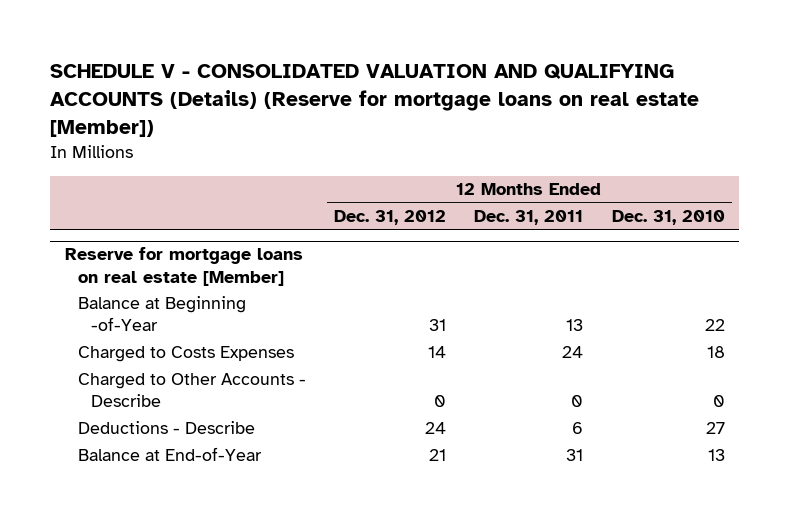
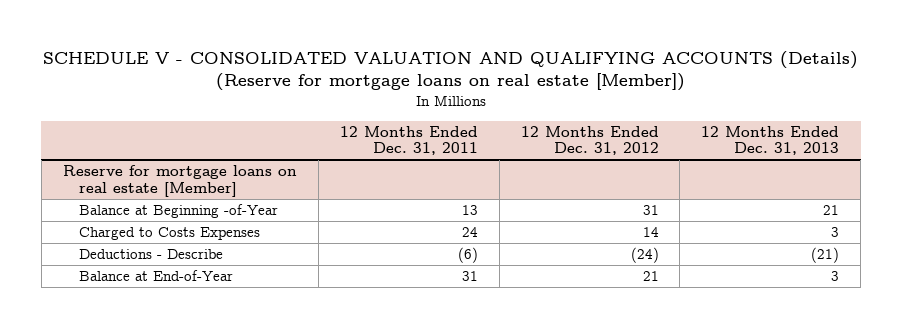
[611,209,725,225] Dec. 31, 2010 -> none
none -> [701,125,840,156] 12 Months Ended Dec. 31, 2013
[77,373,306,408] Charged to Other Accounts - Describe -> none
[425,422,447,435] 24 -> [630,246,659,263] (24)
[572,422,584,435] 6 -> [457,246,478,263] (6)

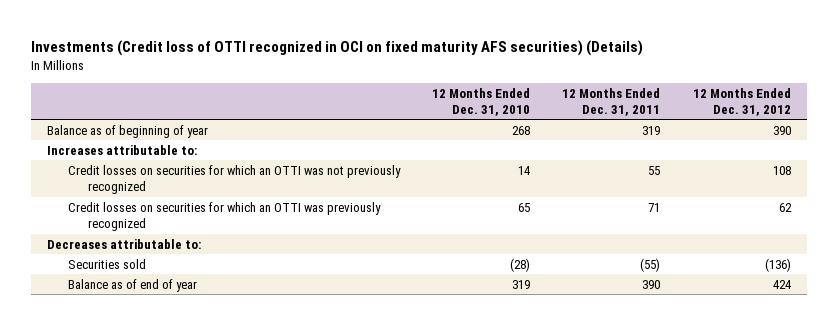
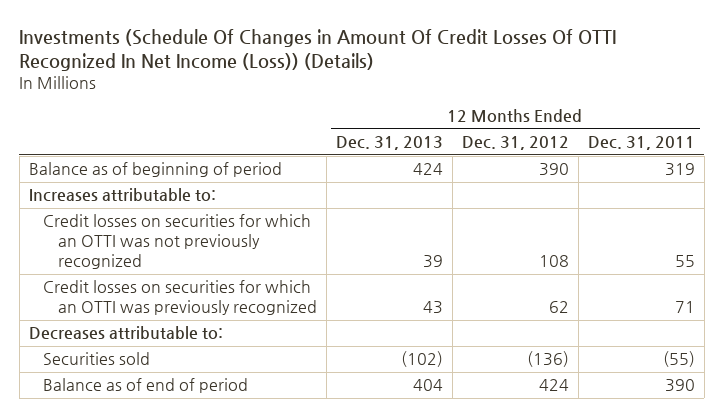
[31,39,644,56] Investments (Credit loss of OTTI recognized in OCI on fixed maturity AFS securities) (Details) -> [19,28,617,71] Investments (Schedule Of Changes in Amount Of Credit Losses Of OTTI Recognized In Net Income (Loss)) (Details)
[431,87,530,116] 12 Months Ended Dec. 31, 2010 -> none
none -> [335,136,443,151] Dec. 31, 2013
[47,124,209,138] Balance as of beginning of year -> [28,162,282,178] Balance as of beginning of period
[67,278,197,292] Balance as of end of year -> [43,378,249,394] Balance as of end of period

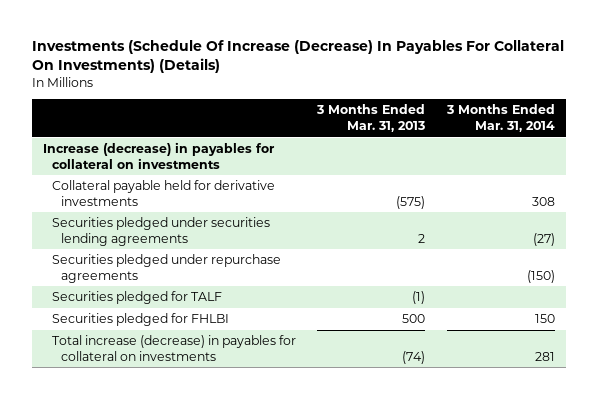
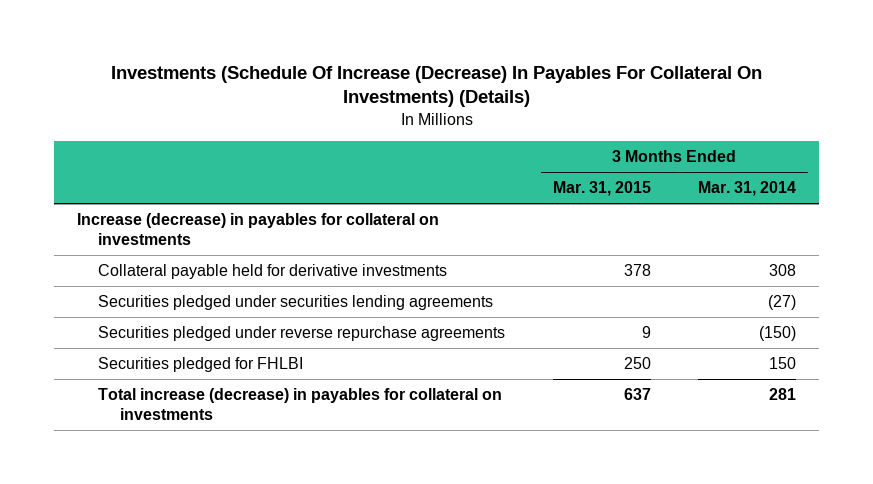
[316,104,426,133] 3 Months Ended Mar. 31, 2013 -> none
none -> [552,181,651,197] Mar. 31, 2015
[51,291,222,305] Securities pledged for TALF -> none
[51,254,281,283] Securities pledged under repurchase agreements -> [98,326,506,342] Securities pledged under reverse repurchase agreements

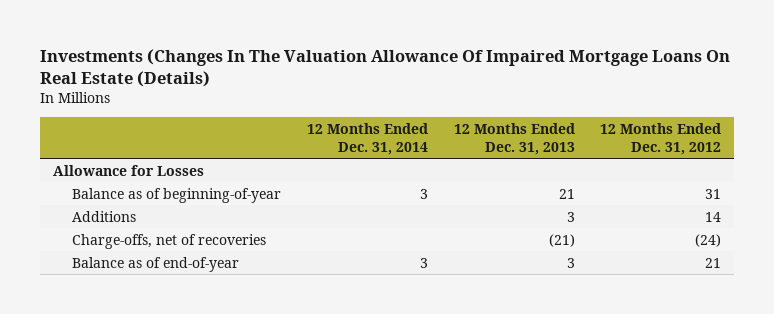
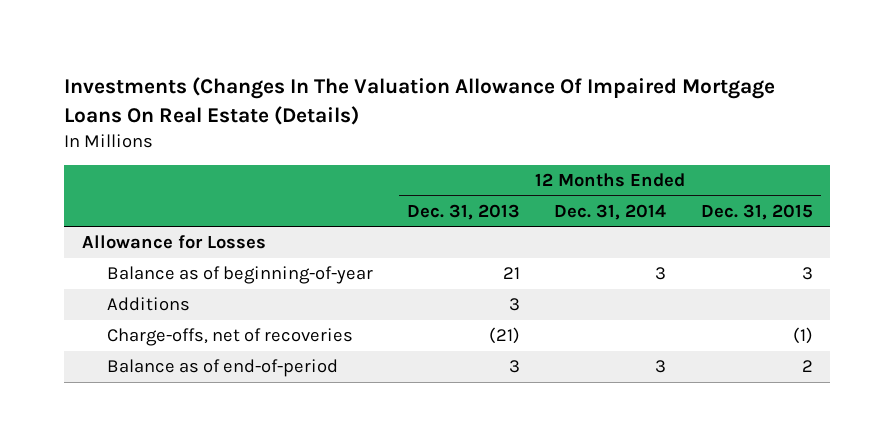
[600,123,722,155] 12 Months Ended Dec. 31, 2012 -> none
none -> [700,203,813,220] Dec. 31, 2015
[72,256,240,272] Balance as of end-of-year -> [107,359,339,378] Balance as of end-of-period

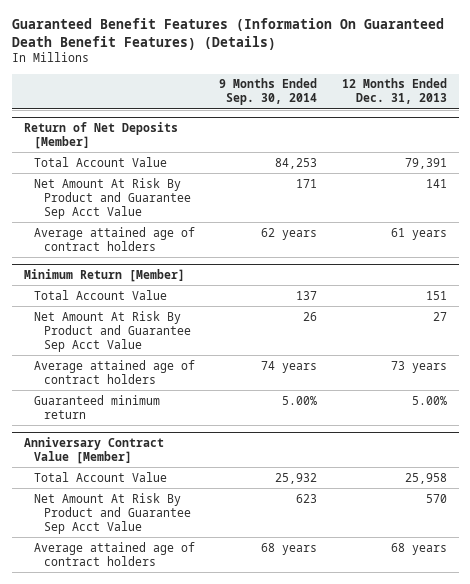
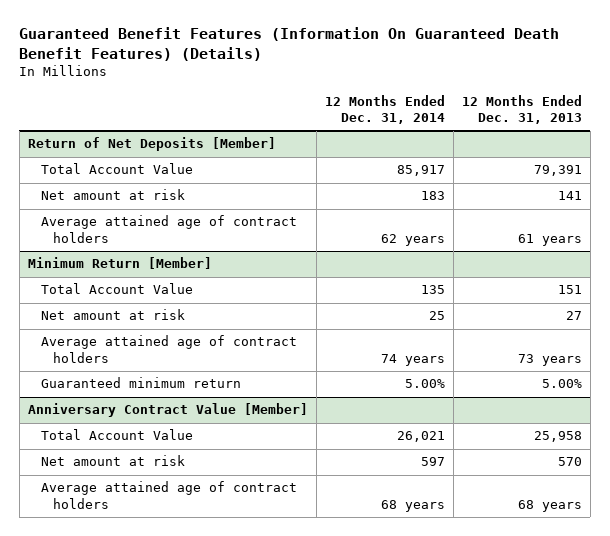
[219,78,318,106] 9 Months Ended Sep. 30, 2014 -> none
none -> [324,94,445,125] 12 Months Ended Dec. 31, 2014
[34,177,192,219] Net Amount At Risk By Product and Guarantee Sep Acct Value -> [40,189,185,201] Net amount at risk
[34,310,192,352] Net Amount At Risk By Product and Guarantee Sep Acct Value -> [40,309,185,321] Net amount at risk
[34,492,192,534] Net Amount At Risk By Product and Guarantee Sep Acct Value -> [40,455,185,467] Net amount at risk

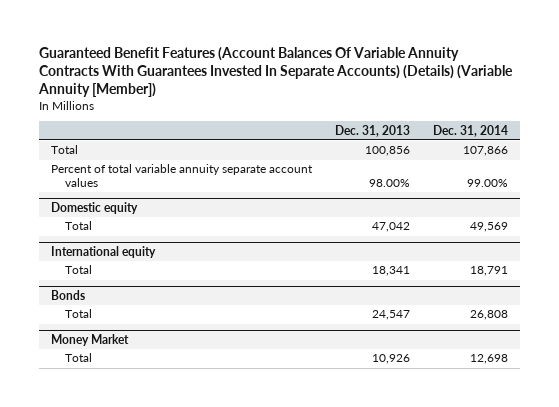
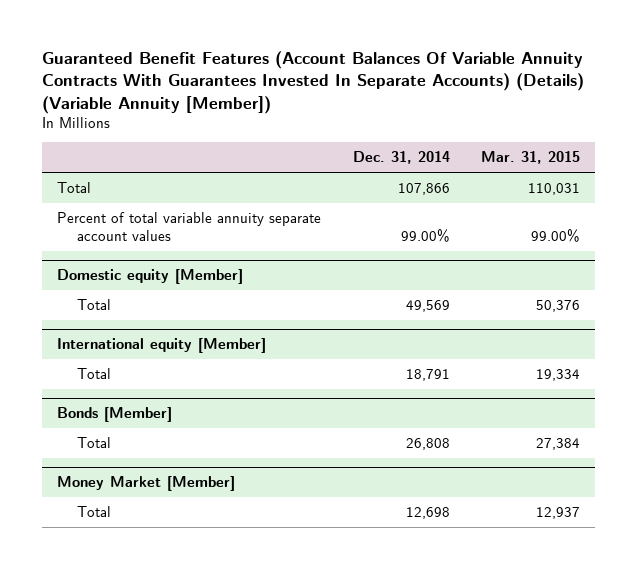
[335,124,411,137] Dec. 31, 2013 -> none
none -> [480,151,580,165] Mar. 31, 2015
[51,202,139,215] Domestic equity -> [57,269,244,285] Domestic equity [Member]
[51,246,157,259] International equity -> [57,338,267,354] International equity [Member]
[51,290,86,301] Bonds -> [57,407,173,423] Bonds [Member]
[51,334,130,347] Money Market -> [57,476,236,492] Money Market [Member]

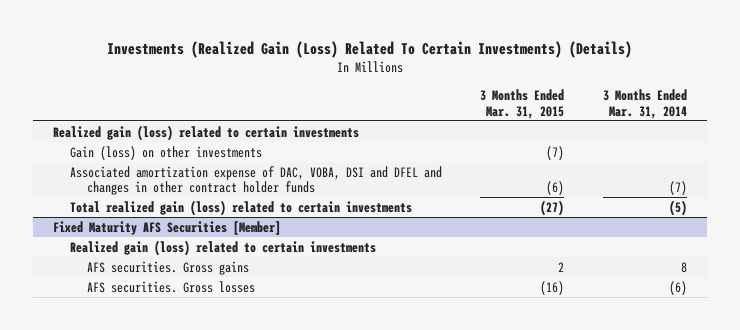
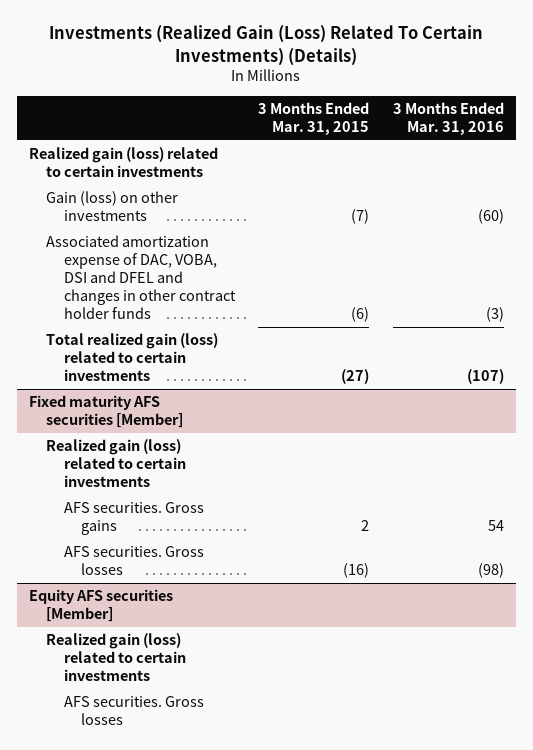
[603,89,688,119] 3 Months Ended Mar. 31, 2014 -> none
none -> [393,101,505,135] 3 Months Ended Mar. 31, 2016
[52,220,281,235] Fixed Maturity AFS Securities [Member] -> [28,395,184,429] Fixed maturity AFS securities [Member]
none -> [28,589,173,623] Equity AFS securities [Member]
none -> [46,633,186,682] Realized gain (loss) related to certain investments
none -> [63,696,204,726] AFS securities. Gross losses

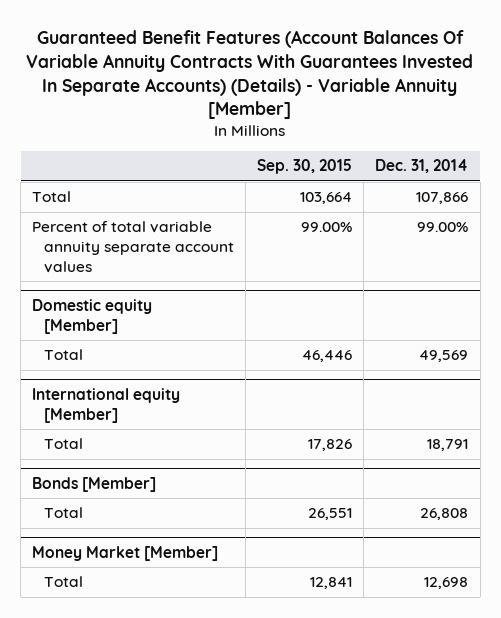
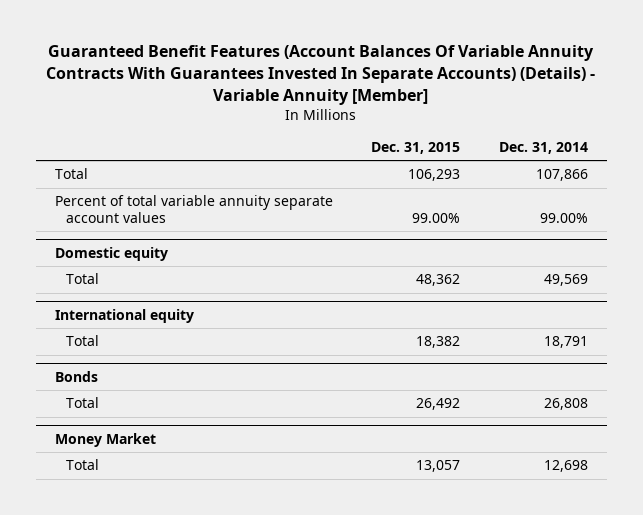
[257,159,353,175] Sep. 30, 2015 -> none
none -> [371,142,461,155] Dec. 31, 2015
[32,299,153,334] Domestic equity [Member] -> [54,246,168,261] Domestic equity
[32,388,181,423] International equity [Member] -> [54,308,194,323] International equity
[32,477,157,493] Bonds [Member] -> [54,370,98,382] Bonds
[32,546,219,562] Money Market [Member] -> [54,432,156,447] Money Market

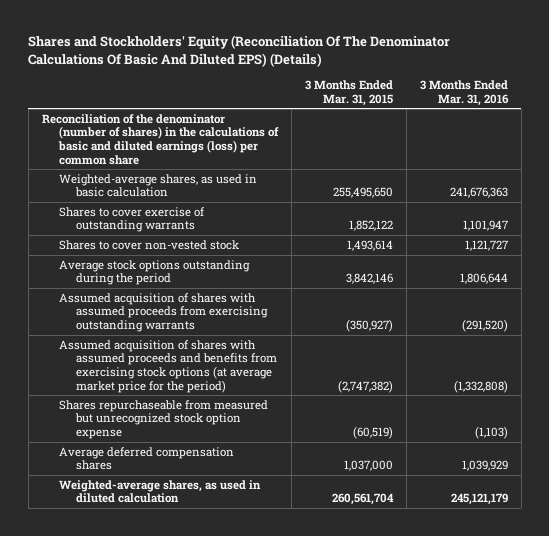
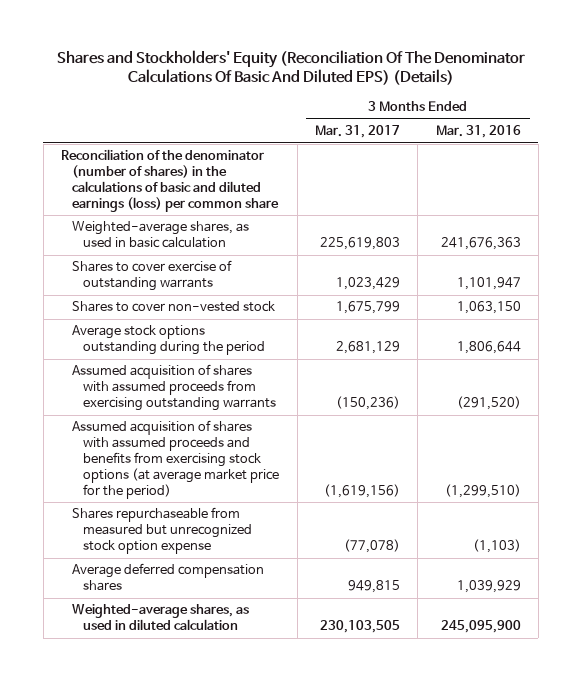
[304,80,393,106] 3 Months Ended Mar. 31, 2015 -> none
none -> [314,125,400,139] Mar. 31, 2017
[464,239,508,251] 1,121,727 -> [456,301,521,315] 1,063,150
[453,379,508,393] (1,332,808) -> [444,483,521,498] (1,299,510)
[450,493,508,506] 245,121,179 -> [440,620,521,634] 245,095,900

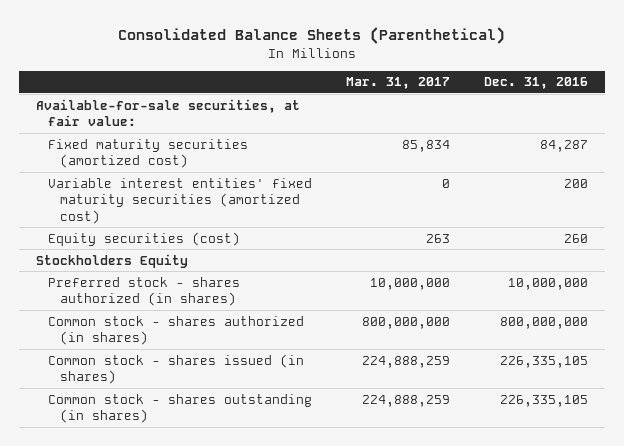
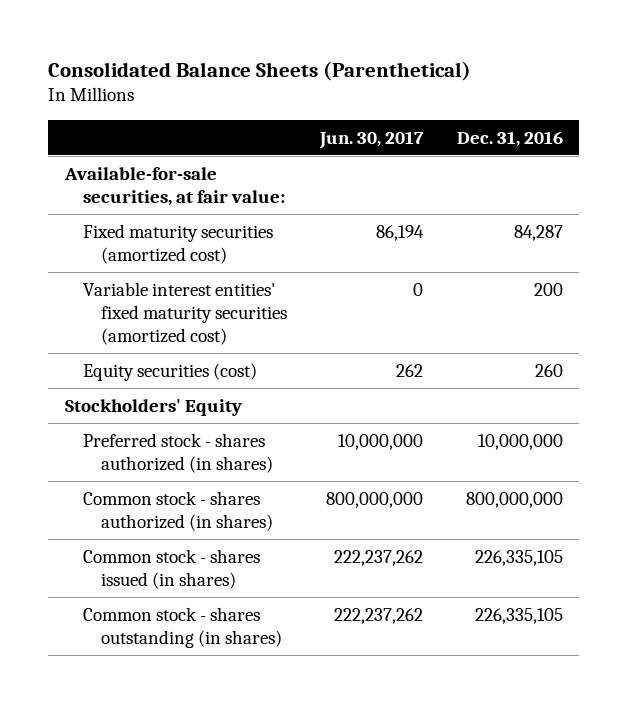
[346,77,451,90] Mar. 31, 2017 -> none
none -> [319,130,425,149] Jun. 30, 2017
[36,253,189,268] Stockholders Equity -> [64,398,242,416] Stockholders' Equity

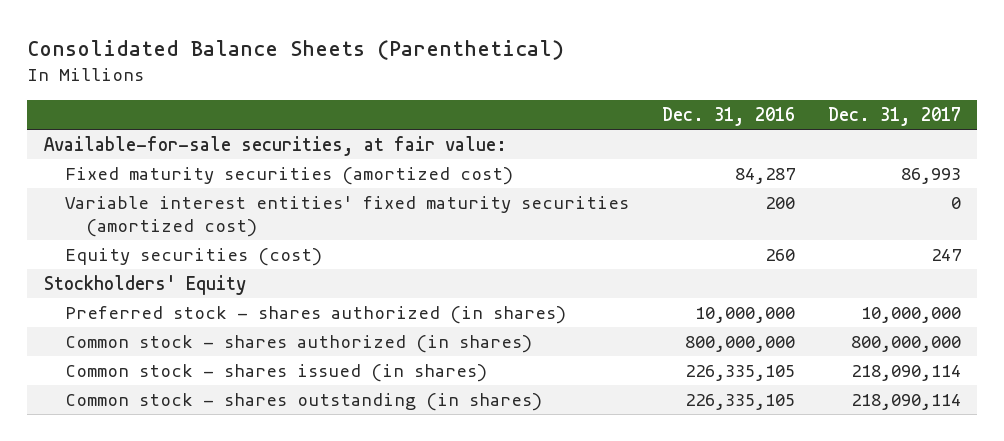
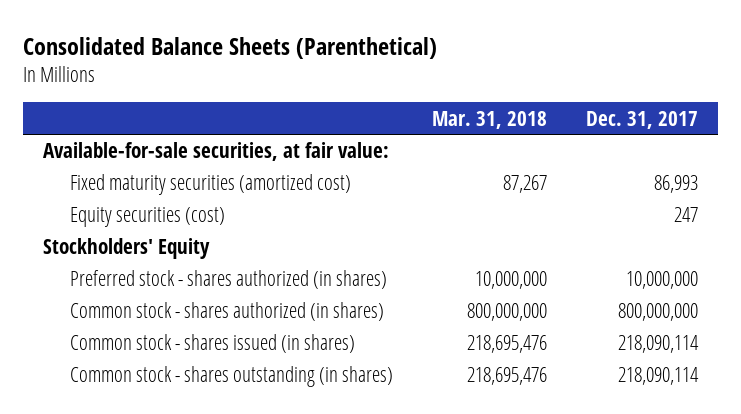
[661,107,795,127] Dec. 31, 2016 -> none
none -> [432,110,548,129] Mar. 31, 2018
[64,196,629,237] Variable interest entities' fixed maturity securities (amortized cost) -> none

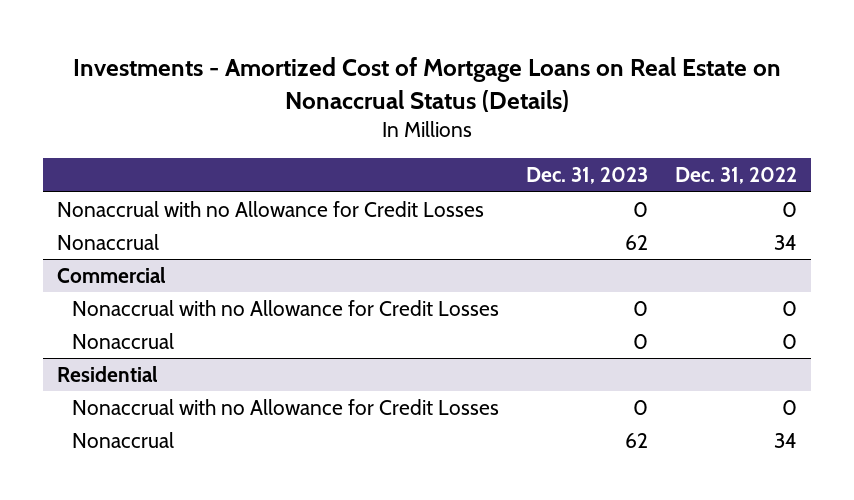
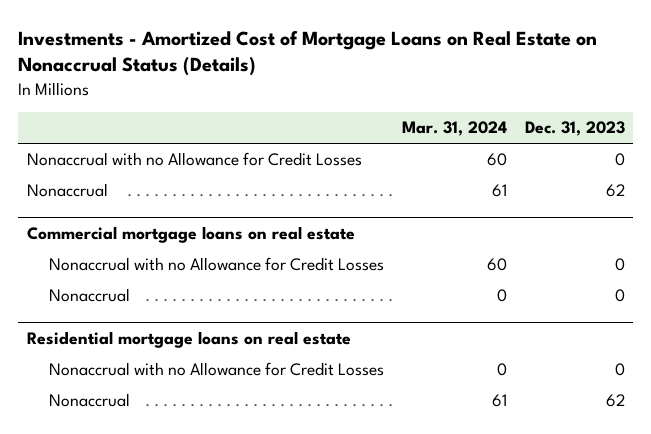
[675,167,798,185] Dec. 31, 2022 -> none
none -> [401,121,507,137] Mar. 31, 2024
[56,266,166,283] Commercial -> [26,225,355,243] Commercial mortgage loans on real estate
[56,365,158,382] Residential -> [26,330,351,348] Residential mortgage loans on real estate

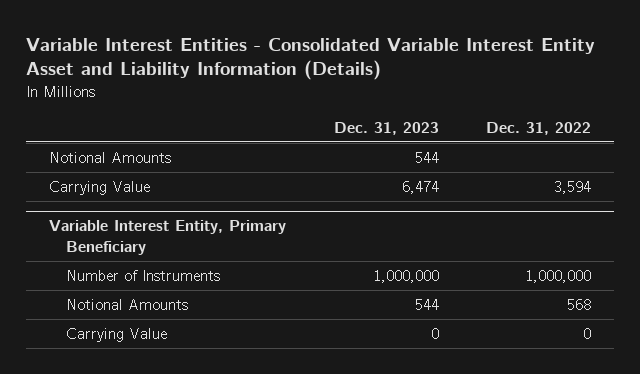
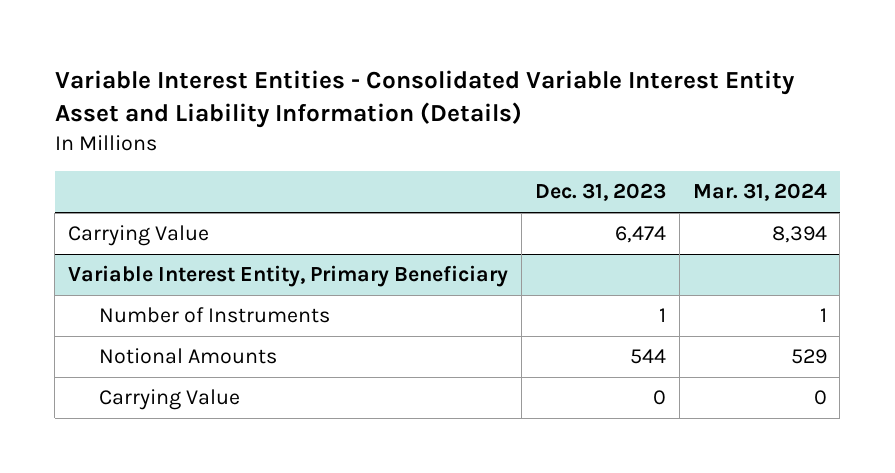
[485,121,591,135] Dec. 31, 2022 -> none
none -> [692,183,827,202] Mar. 31, 2024
[49,152,172,164] Notional Amounts -> none
[372,270,439,284] 1,000,000 -> [658,308,666,323] 1

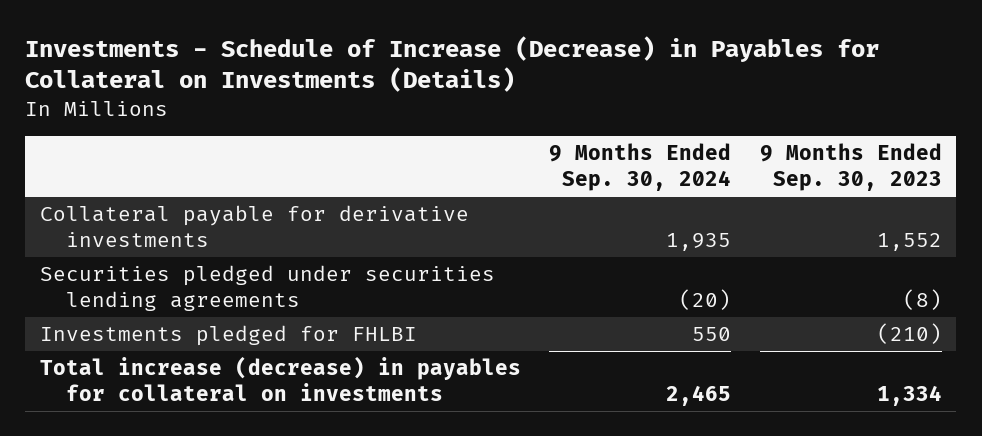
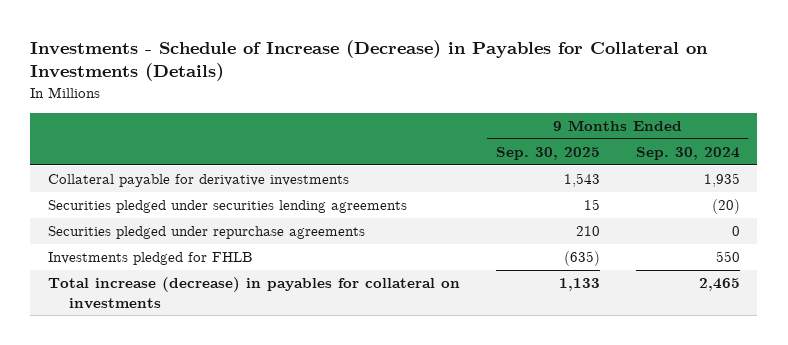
[759,143,942,192] 9 Months Ended Sep. 30, 2023 -> none
none -> [495,147,600,161] Sep. 30, 2025
none -> [48,226,366,240] Securities pledged under repurchase agreements
[39,325,417,347] Investments pledged for FHLBI -> [48,252,254,266] Investments pledged for FHLB

